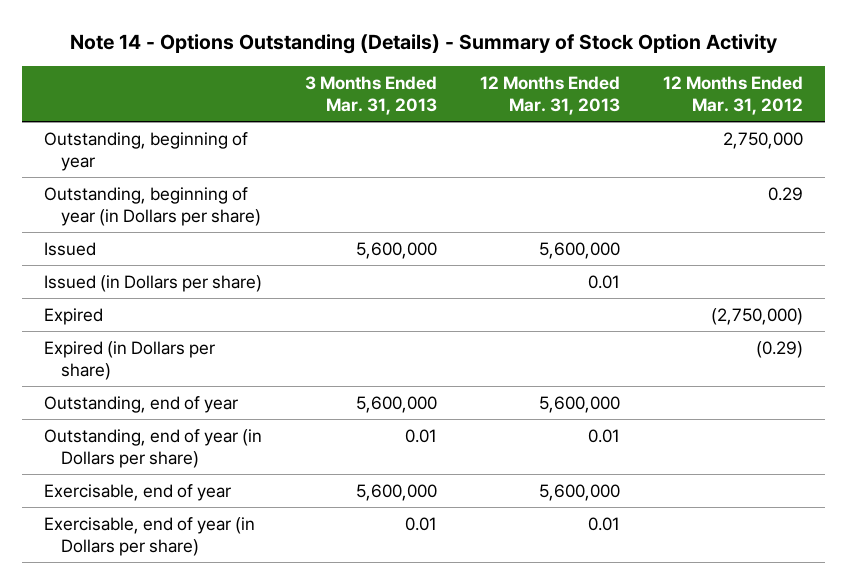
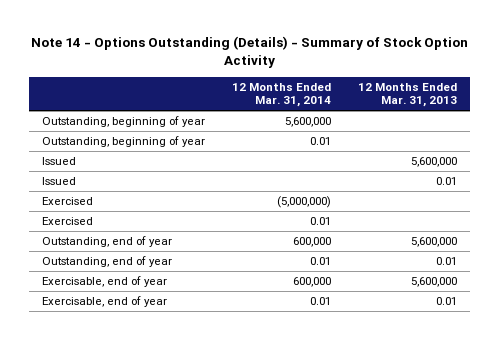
[304,75,437,116] 3 Months Ended Mar. 31, 2013 -> none
[663,75,804,116] 12 Months Ended Mar. 31, 2012 -> none
none -> [232,82,332,108] 12 Months Ended Mar. 31, 2014
[43,186,262,226] Outstanding, beginning of year (in Dollars per share) -> [42,136,206,148] Outstanding, beginning of year
[43,307,103,325] Expired -> none
[43,340,215,380] Expired (in Dollars per share) -> none
[43,274,262,292] Issued (in Dollars per share) -> [42,177,77,186] Issued
none -> [42,197,94,206] Exercised
none -> [42,217,94,226] Exercised
[43,428,262,468] Outstanding, end of year (in Dollars per share) -> [42,256,173,268] Outstanding, end of year
[43,516,255,556] Exercisable, end of year (in Dollars per share) -> [42,296,168,308] Exercisable, end of year

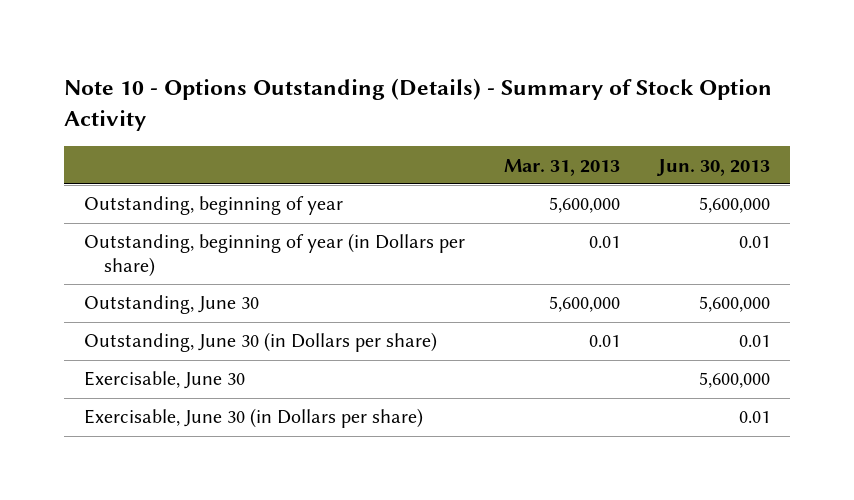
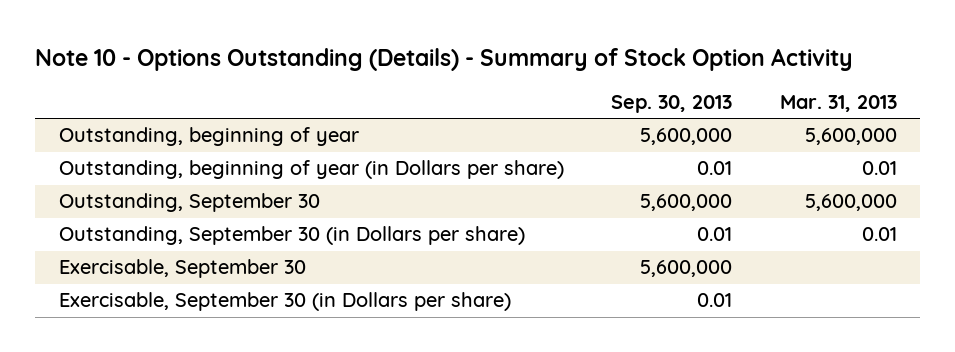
[656,158,771,176] Jun. 30, 2013 -> none
none -> [611,94,733,113] Sep. 30, 2013
[83,295,259,315] Outstanding, June 30 -> [58,193,320,213] Outstanding, September 30
[83,332,437,353] Outstanding, June 30 (in Dollars per share) -> [58,226,525,246] Outstanding, September 30 (in Dollars per share)
[83,371,245,390] Exercisable, June 30 -> [58,259,306,279] Exercisable, September 30
[83,408,423,429] Exercisable, June 30 (in Dollars per share) -> [58,292,511,312] Exercisable, September 30 (in Dollars per share)

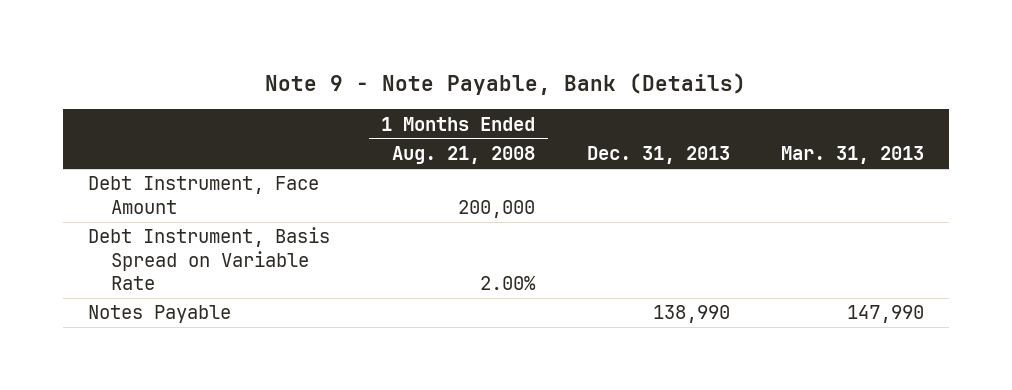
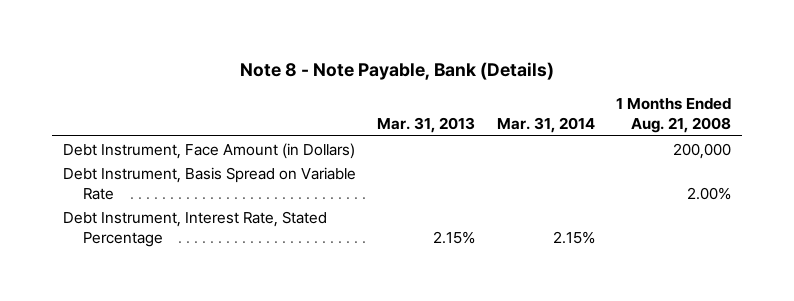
[264,73,746,96] Note 9 - Note Payable, Bank (Details) -> [240,61,555,80] Note 8 - Note Payable, Bank (Details)
[586,146,730,165] Dec. 31, 2013 -> none
none -> [496,117,595,134] Mar. 31, 2014
[88,176,320,214] Debt Instrument, Face Amount -> [62,142,355,159] Debt Instrument, Face Amount (in Dollars)
[88,305,232,324] Notes Payable -> none
none -> [62,210,327,247] Debt Instrument, Interest Rate, Stated Percentage

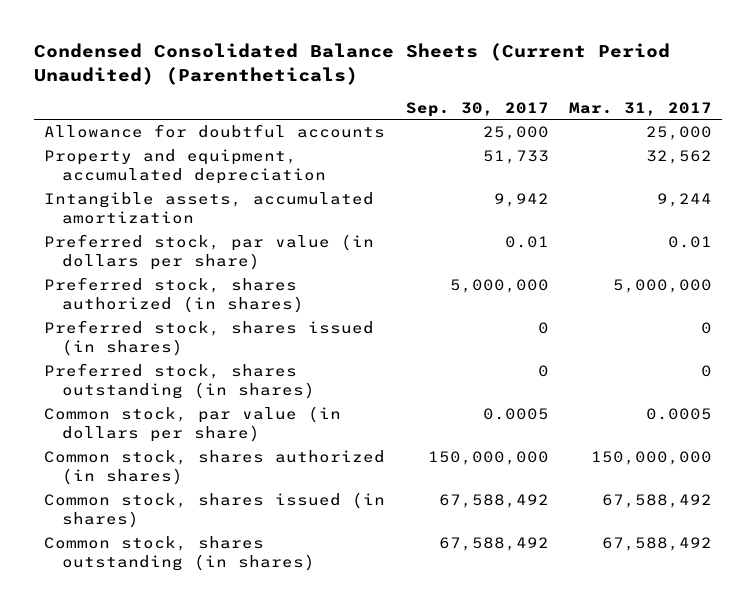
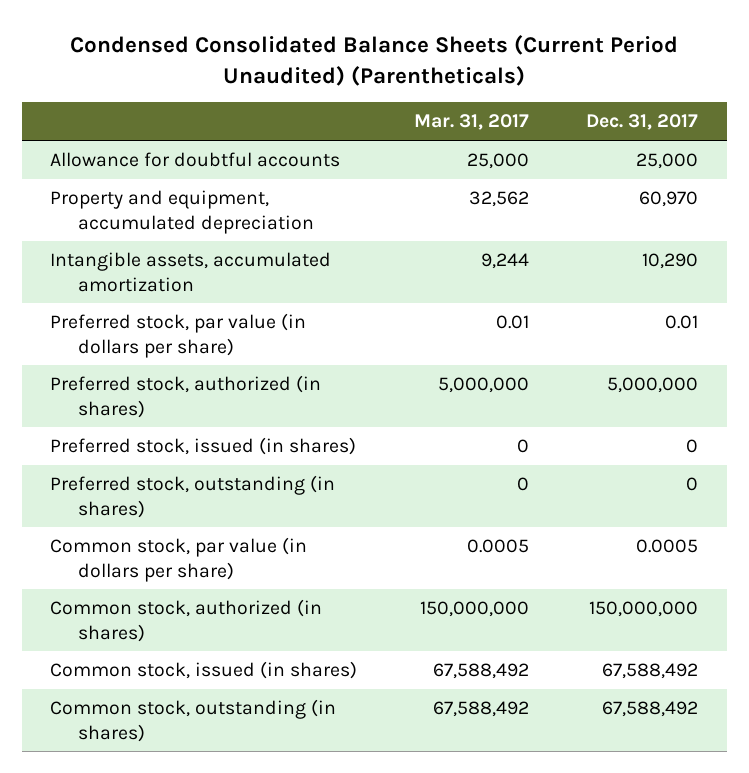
[405,101,549,117] Sep. 30, 2017 -> none
none -> [586,114,699,131] Dec. 31, 2017
[44,277,305,314] Preferred stock, shares authorized (in shares) -> [50,375,322,418] Preferred stock, authorized (in shares)
[44,320,375,357] Preferred stock, shares issued (in shares) -> [50,437,357,456] Preferred stock, issued (in shares)
[44,363,316,400] Preferred stock, shares outstanding (in shares) -> [50,475,336,518] Preferred stock, outstanding (in shares)
[44,450,386,486] Common stock, shares authorized (in shares) -> [50,599,323,642] Common stock, authorized (in shares)
[44,492,386,529] Common stock, shares issued (in shares) -> [50,661,358,680] Common stock, issued (in shares)
[44,536,316,572] Common stock, shares outstanding (in shares) -> [50,699,337,742] Common stock, outstanding (in shares)

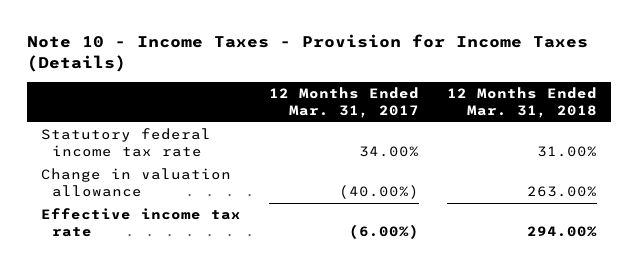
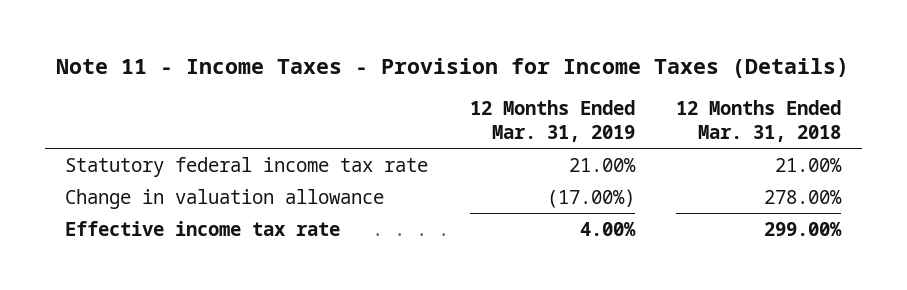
[26,34,588,73] Note 10 - Income Taxes - Provision for Income Taxes (Details) -> [56,57,850,78] Note 11 - Income Taxes - Provision for Income Taxes (Details)
[268,87,419,118] 12 Months Ended Mar. 31, 2017 -> none
none -> [469,100,635,142] 12 Months Ended Mar. 31, 2019
[536,145,597,157] 31.00% -> [775,157,843,172] 21.00%
[526,185,597,197] 263.00% -> [764,189,843,204] 278.00%
[526,225,597,237] 294.00% -> [764,221,843,236] 299.00%

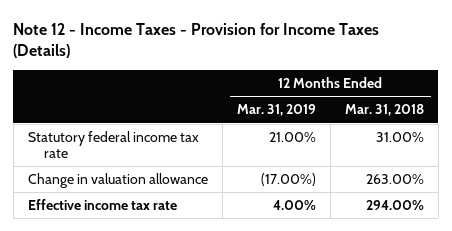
[56,57,850,78] Note 11 - Income Taxes - Provision for Income Taxes (Details) -> [13,22,380,59] Note 12 - Income Taxes - Provision for Income Taxes (Details)
[775,157,843,172] 21.00% -> [375,132,424,143] 31.00%
[764,189,843,204] 278.00% -> [365,174,424,185] 263.00%
[764,221,843,236] 299.00% -> [365,200,424,211] 294.00%

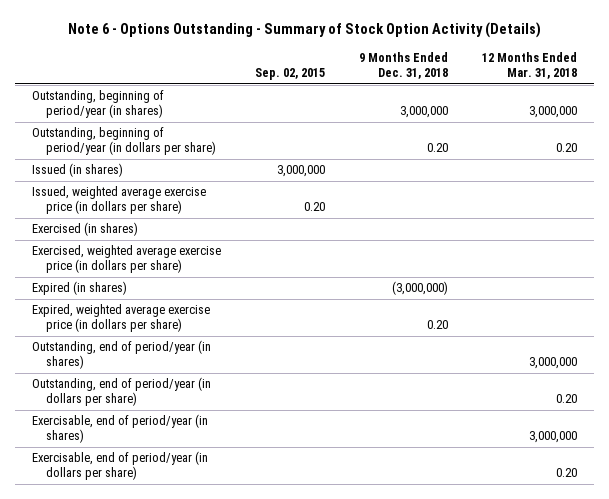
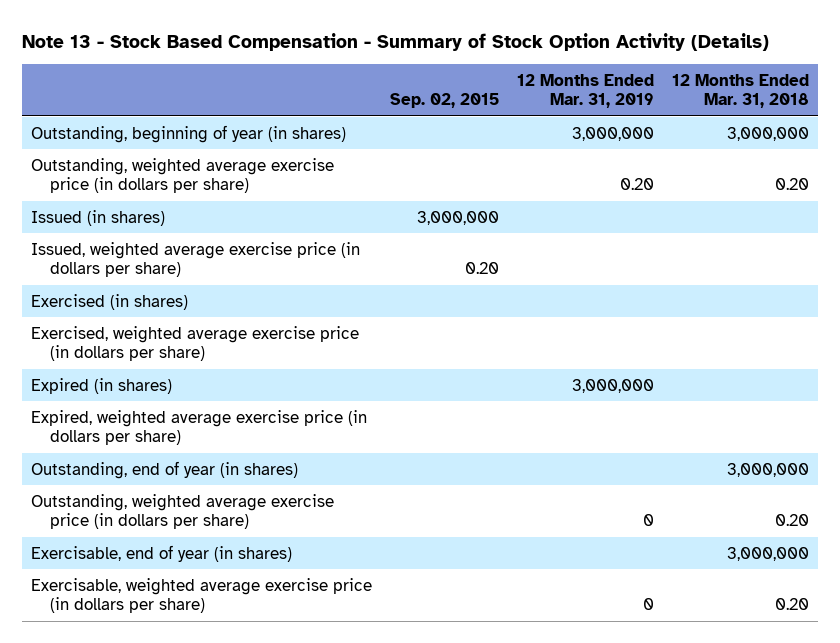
[67,22,541,39] Note 6 - Options Outstanding - Summary of Stock Option Activity (Details) -> [22,32,770,51] Note 13 - Stock Based Compensation - Summary of Stock Option Activity (Details)
[359,52,449,80] 9 Months Ended Dec. 31, 2018 -> none
none -> [516,73,654,109] 12 Months Ended Mar. 31, 2019
[31,90,164,119] Outstanding, beginning of period/year (in shares) -> [31,124,347,143] Outstanding, beginning of year (in shares)
[31,127,216,156] Outstanding, beginning of period/year (in dollars per share) -> [31,157,335,194] Outstanding, weighted average exercise price (in dollars per share)
[31,340,211,370] Outstanding, end of period/year (in shares) -> [31,460,299,479] Outstanding, end of year (in shares)
[31,377,211,407] Outstanding, end of period/year (in dollars per share) -> [31,493,335,530] Outstanding, weighted average exercise price (in dollars per share)
[31,414,208,444] Exercisable, end of period/year (in shares) -> [31,544,293,562] Exercisable, end of year (in shares)
[31,451,208,481] Exercisable, end of period/year (in dollars per share) -> [31,577,373,614] Exercisable, weighted average exercise price (in dollars per share)

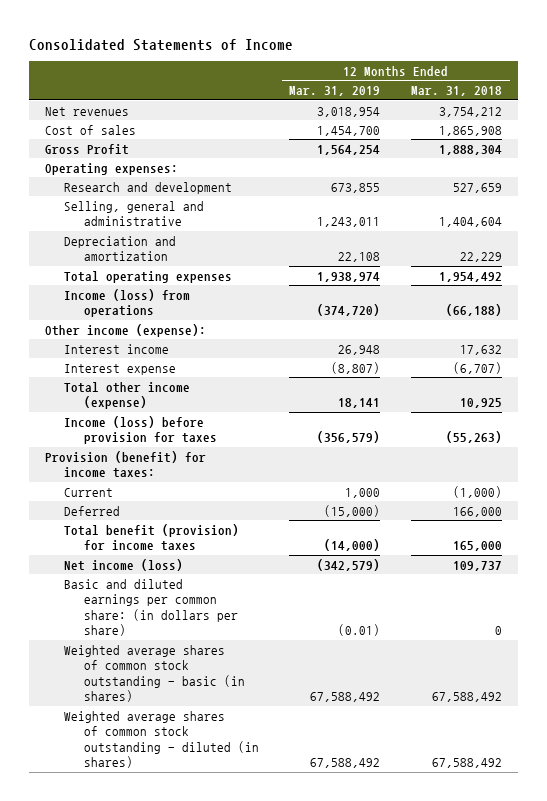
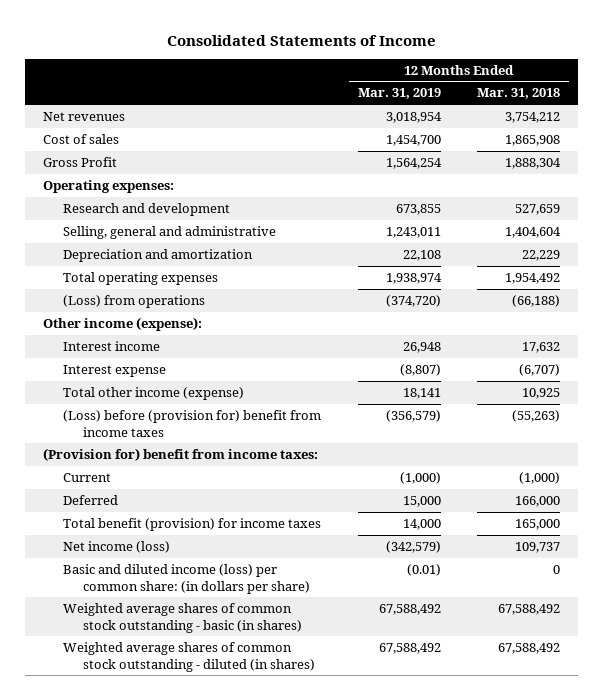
[64,288,191,318] Income (loss) from operations -> [63,295,206,309] (Loss) from operations
[64,415,217,445] Income (loss) before provision for taxes -> [63,410,322,437] (Loss) before (provision for) benefit from income taxes
[44,450,206,479] Provision (benefit) for income taxes: -> [43,448,319,462] (Provision for) benefit from income taxes:
[345,487,381,498] 1,000 -> [399,472,441,485] (1,000)
[324,504,381,517] (15,000) -> [402,496,441,508] 15,000
[324,539,381,552] (14,000) -> [402,519,441,531] 14,000
[64,578,238,637] Basic and diluted earnings per common share: (in dollars per share) -> [63,564,311,594] Basic and diluted income (loss) per common share: (in dollars per share)

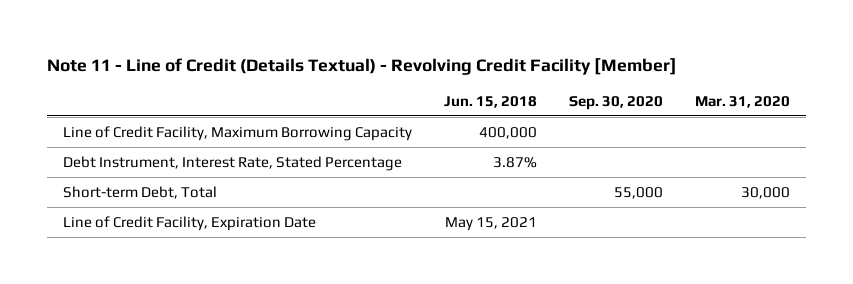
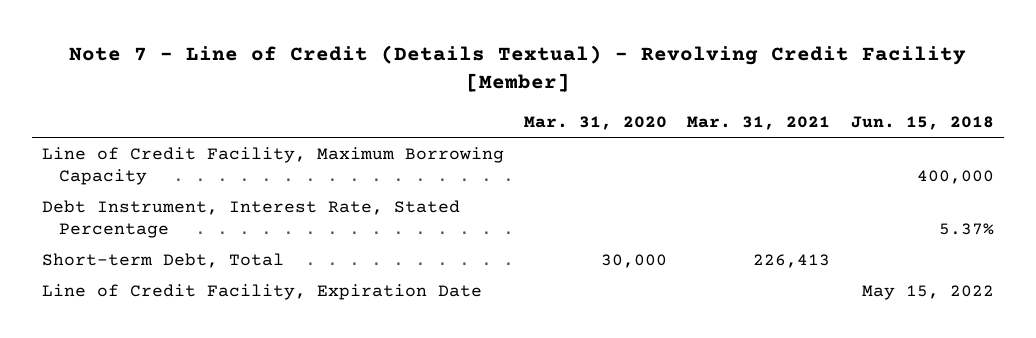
[47,57,678,75] Note 11 - Line of Credit (Details Textual) - Revolving Credit Facility [Member] -> [68,45,966,93] Note 7 - Line of Credit (Details Textual) - Revolving Credit Facility [Member]
[569,95,664,110] Sep. 30, 2020 -> none
none -> [687,116,831,131] Mar. 31, 2021
[493,156,538,168] 3.87% -> [938,222,994,235] 5.37%
[445,216,538,231] May 15, 2021 -> [861,284,994,300] May 15, 2022

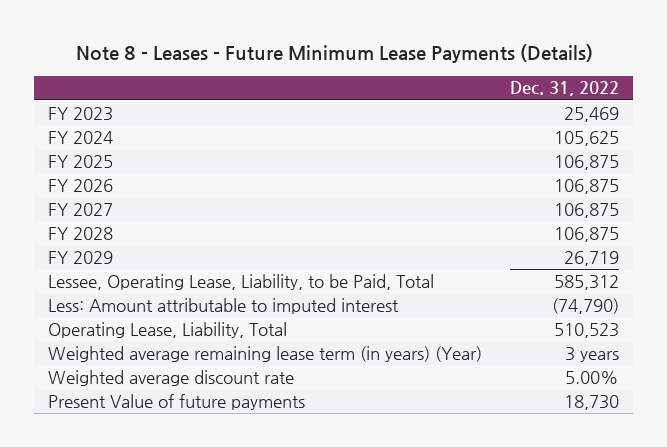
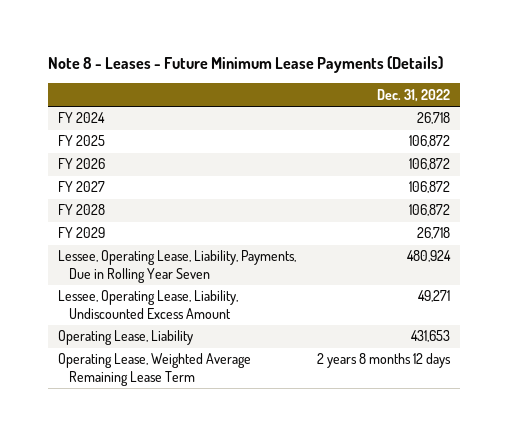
[48,250,114,264] FY 2029 -> none
[48,273,435,290] Lessee, Operating Lease, Liability, to be Paid, Total -> none
[48,297,400,314] Less: Amount attributable to imputed interest -> none
[48,369,295,386] Weighted average discount rate -> none
[48,393,306,410] Present Value of future payments -> none
[48,106,114,121] FY 2023 -> [58,112,106,124] FY 2024
[564,106,620,122] 25,469 -> [417,112,451,125] 26,718
[48,130,114,144] FY 2024 -> [58,135,106,147] FY 2025
[554,130,620,146] 105,625 -> [409,135,451,148] 106,872
[48,154,114,168] FY 2025 -> [58,158,106,170] FY 2026
[554,154,620,170] 106,875 -> [409,158,451,171] 106,872
[48,178,114,192] FY 2026 -> [58,181,106,193] FY 2027
[554,178,620,194] 106,875 -> [409,181,451,194] 106,872
[48,202,114,216] FY 2027 -> [58,204,106,216] FY 2028
[554,202,620,218] 106,875 -> [409,204,451,217] 106,872
[48,226,114,240] FY 2028 -> [58,227,106,239] FY 2029
[554,226,620,242] 106,875 -> [417,227,451,240] 26,718
none -> [58,250,297,283] Lessee, Operating Lease, Liability, Payments, Due in Rolling Year Seven
none -> [58,290,239,319] Lessee, Operating Lease, Liability, Undiscounted Excess Amount
[48,321,288,338] Operating Lease, Liability, Total -> [58,330,194,346] Operating Lease, Liability
[554,322,620,338] 510,523 -> [411,330,451,343] 431,653
[48,345,483,362] Weighted average remaining lease term (in years) (Year) -> [58,353,252,386] Operating Lease, Weighted Average Remaining Lease Term
[565,346,620,362] 3 years -> [317,353,452,369] 2 years 8 months 12 days

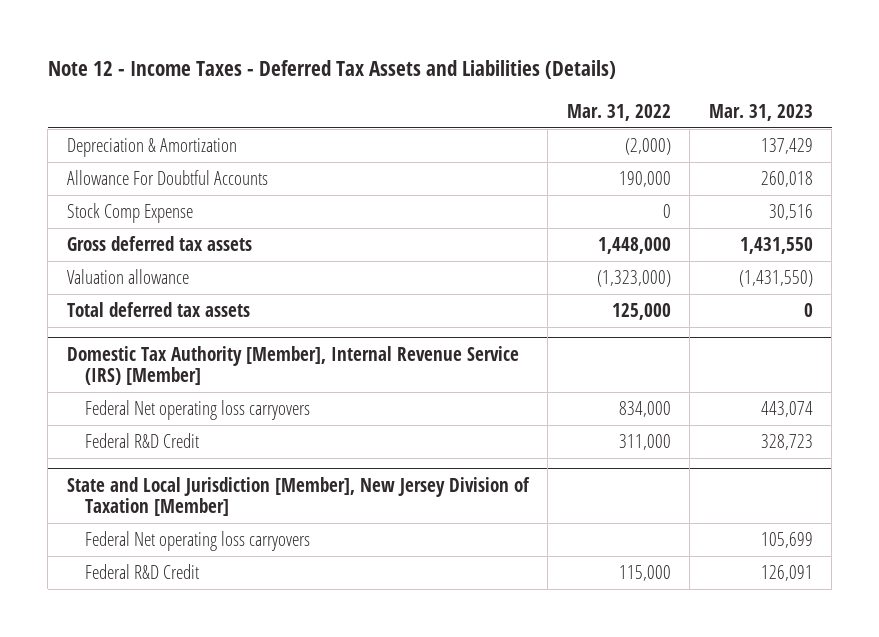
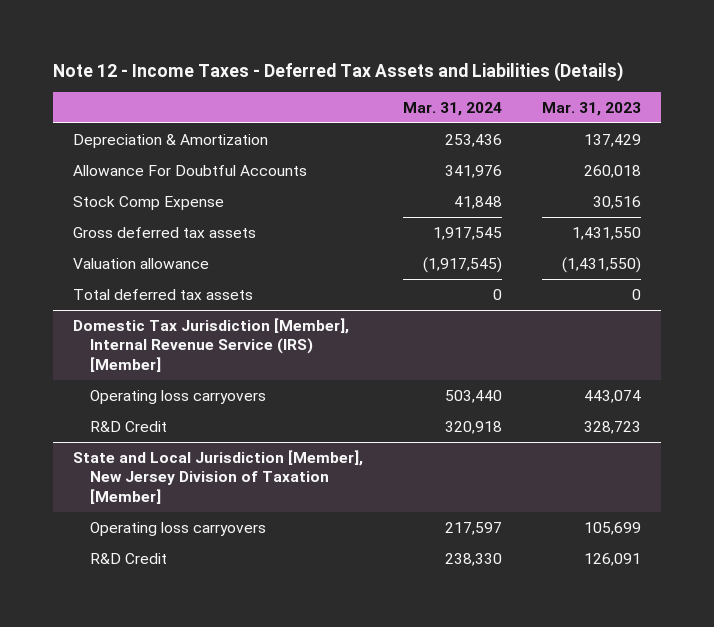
[566,103,671,121] Mar. 31, 2022 -> none
none -> [403,101,503,116] Mar. 31, 2024
[66,345,519,386] Domestic Tax Authority [Member], Internal Revenue Service (IRS) [Member] -> [72,317,349,372] Domestic Tax Jurisdiction [Member], Internal Revenue Service (IRS) [Member]
[84,400,310,421] Federal Net operating loss carryovers -> [89,389,266,404] Operating loss carryovers
[84,433,199,449] Federal R&D Credit -> [89,420,167,432] R&D Credit
[84,531,310,552] Federal Net operating loss carryovers -> [89,521,266,536] Operating loss carryovers
[84,564,199,580] Federal R&D Credit -> [89,552,167,564] R&D Credit

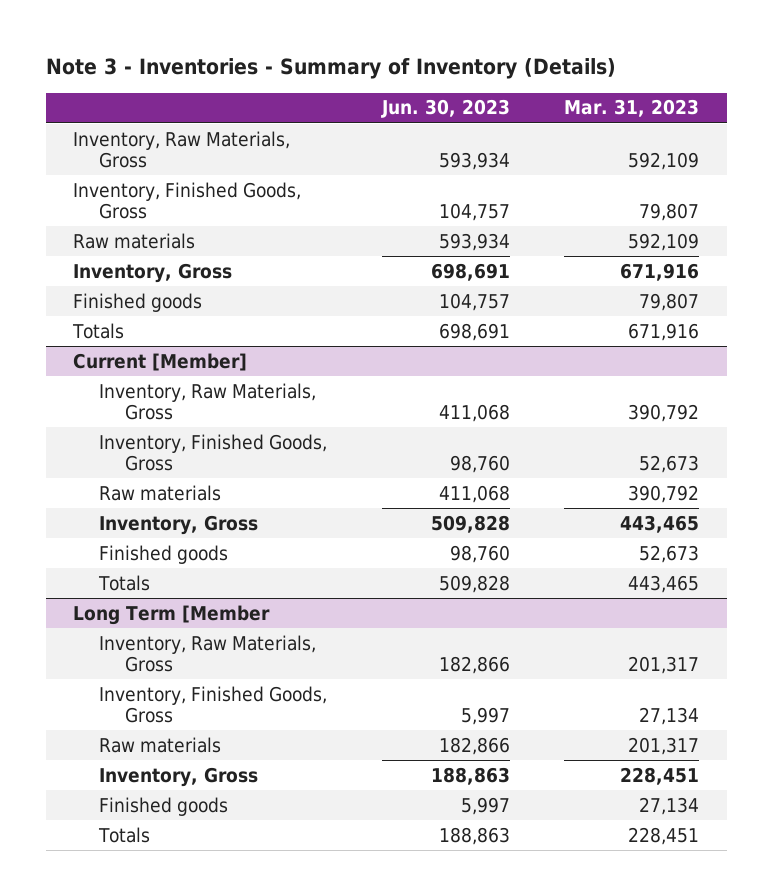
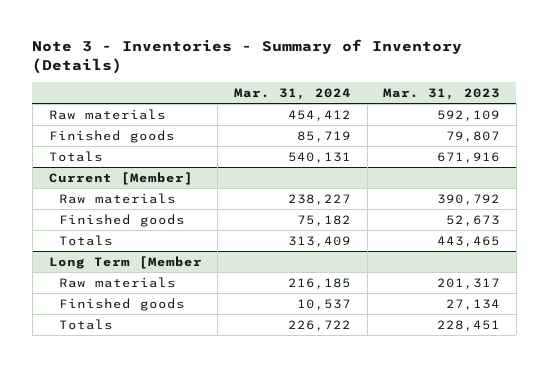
[380,99,510,119] Jun. 30, 2023 -> none
none -> [233,87,351,100] Mar. 31, 2024
[73,130,291,169] Inventory, Raw Materials, Gross -> none
[73,181,302,220] Inventory, Finished Goods, Gross -> none
[73,262,233,283] Inventory, Gross -> none
[99,382,317,421] Inventory, Raw Materials, Gross -> none
[99,433,328,472] Inventory, Finished Goods, Gross -> none
[99,514,259,535] Inventory, Gross -> none
[99,634,317,673] Inventory, Raw Materials, Gross -> none
[99,685,328,724] Inventory, Finished Goods, Gross -> none
[99,766,259,787] Inventory, Gross -> none

